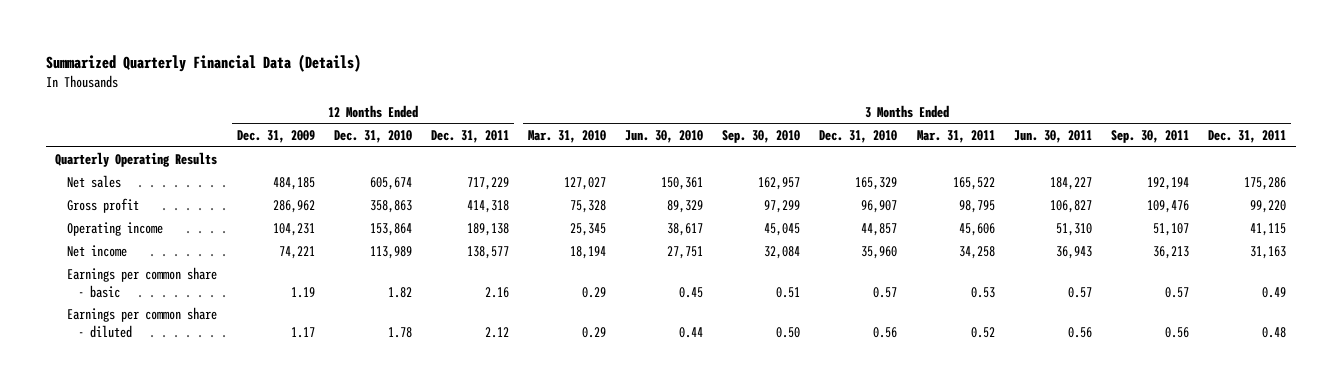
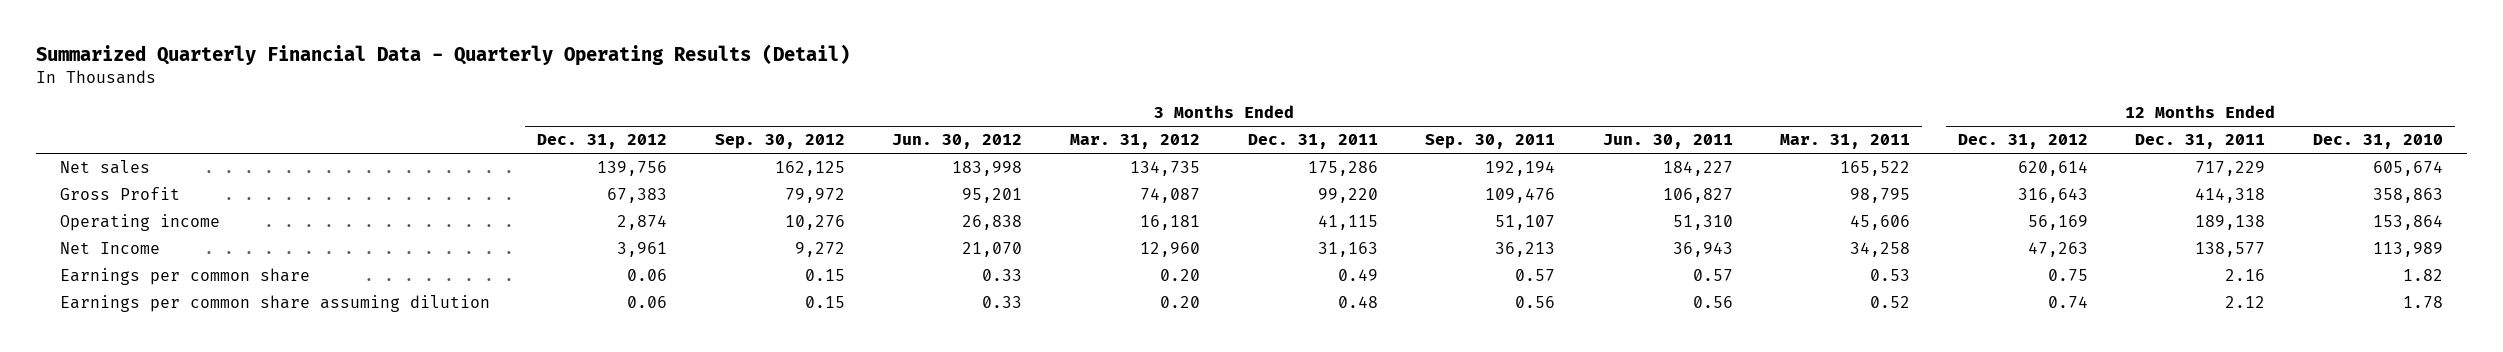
[45,53,361,72] Summarized Quarterly Financial Data (Details) -> [35,44,850,67] Summarized Quarterly Financial Data - Quarterly Operating Results (Detail)
[236,130,315,144] Dec. 31, 2009 -> none
[527,130,606,144] Mar. 31, 2010 -> none
[625,130,704,144] Jun. 30, 2010 -> none
[722,130,801,144] Sep. 30, 2010 -> none
[819,130,898,144] Dec. 31, 2010 -> none
none -> [537,134,668,150] Dec. 31, 2012
none -> [714,134,845,150] Sep. 30, 2012
none -> [892,134,1023,150] Jun. 30, 2012
none -> [1069,134,1200,150] Mar. 31, 2012
none -> [1957,134,2088,150] Dec. 31, 2012
[55,152,218,168] Quarterly Operating Results -> none
[66,198,139,214] Gross profit -> [59,187,180,201] Gross Profit
[66,245,127,258] Net income -> [59,242,160,255] Net Income
[66,267,217,298] Earnings per common share - basic -> [59,268,310,286] Earnings per common share
[66,307,217,338] Earnings per common share - diluted -> [59,295,490,313] Earnings per common share assuming dilution

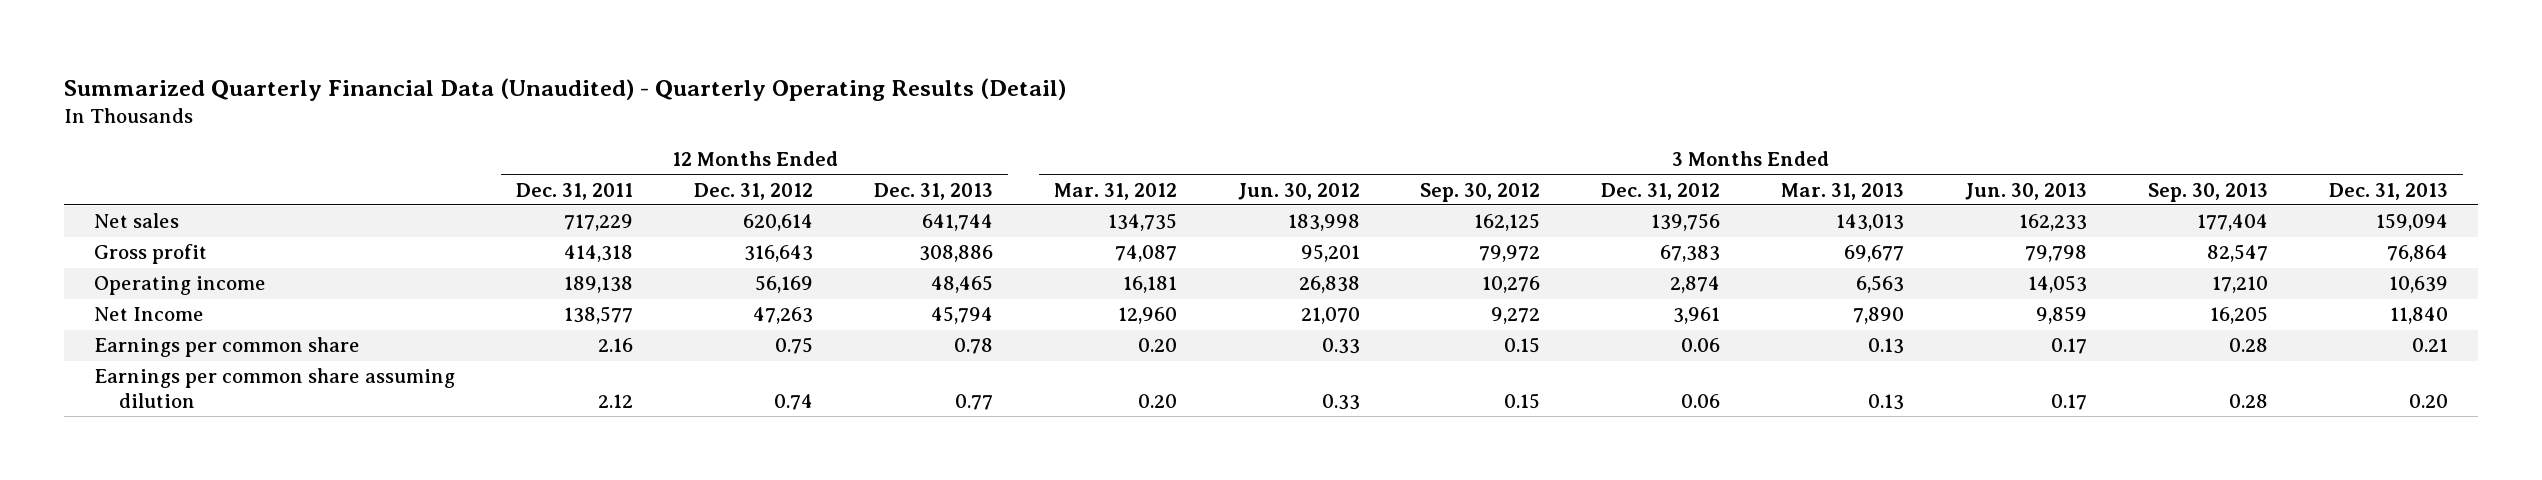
[35,44,850,67] Summarized Quarterly Financial Data - Quarterly Operating Results (Detail) -> [63,77,1066,101] Summarized Quarterly Financial Data (Unaudited) - Quarterly Operating Results (Detail)
[1247,134,1378,150] Dec. 31, 2011 -> none
[1425,134,1556,150] Sep. 30, 2011 -> none
[1602,134,1733,150] Jun. 30, 2011 -> none
[1780,134,1911,150] Mar. 31, 2011 -> none
[2312,134,2443,150] Dec. 31, 2010 -> none
none -> [873,182,993,200] Dec. 31, 2013
none -> [1781,182,1905,200] Mar. 31, 2013
none -> [1965,182,2088,200] Jun. 30, 2013
none -> [2147,182,2268,202] Sep. 30, 2013
none -> [2328,182,2448,200] Dec. 31, 2013
[59,187,180,201] Gross Profit -> [94,244,208,265] Gross profit

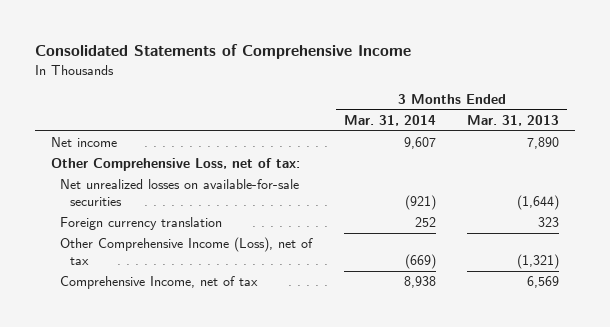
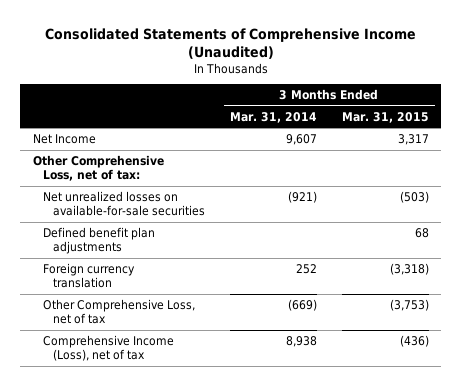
[34,44,411,60] Consolidated Statements of Comprehensive Income -> [44,27,416,59] Consolidated Statements of Comprehensive Income (Unaudited)
[467,114,560,126] Mar. 31, 2013 -> none
none -> [341,111,429,123] Mar. 31, 2015
[50,137,117,148] Net income -> [32,134,96,145] Net Income
none -> [42,227,155,255] Defined benefit plan adjustments
[60,237,314,266] Other Comprehensive Income (Loss), net of tax -> [42,299,195,325] Other Comprehensive Loss, net of tax
[60,276,259,290] Comprehensive Income, net of tax -> [42,335,174,362] Comprehensive Income (Loss), net of tax

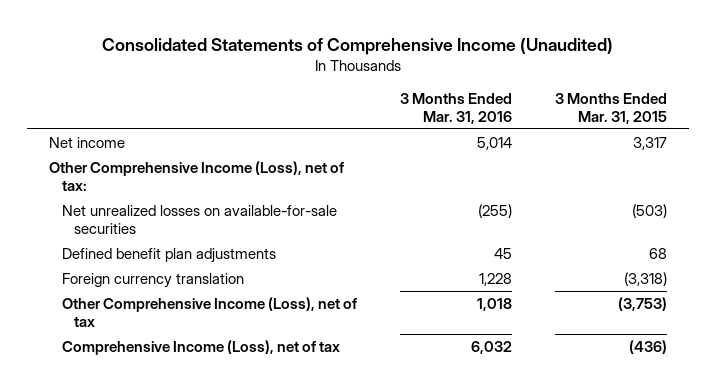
[229,111,317,123] Mar. 31, 2014 -> none
none -> [399,93,512,124] 3 Months Ended Mar. 31, 2016
[32,134,96,145] Net Income -> [49,137,126,149] Net income
[32,155,164,182] Other Comprehensive Loss, net of tax: -> [49,161,345,191] Other Comprehensive Income (Loss), net of tax:
[42,299,195,325] Other Comprehensive Loss, net of tax -> [61,297,357,327] Other Comprehensive Income (Loss), net of tax

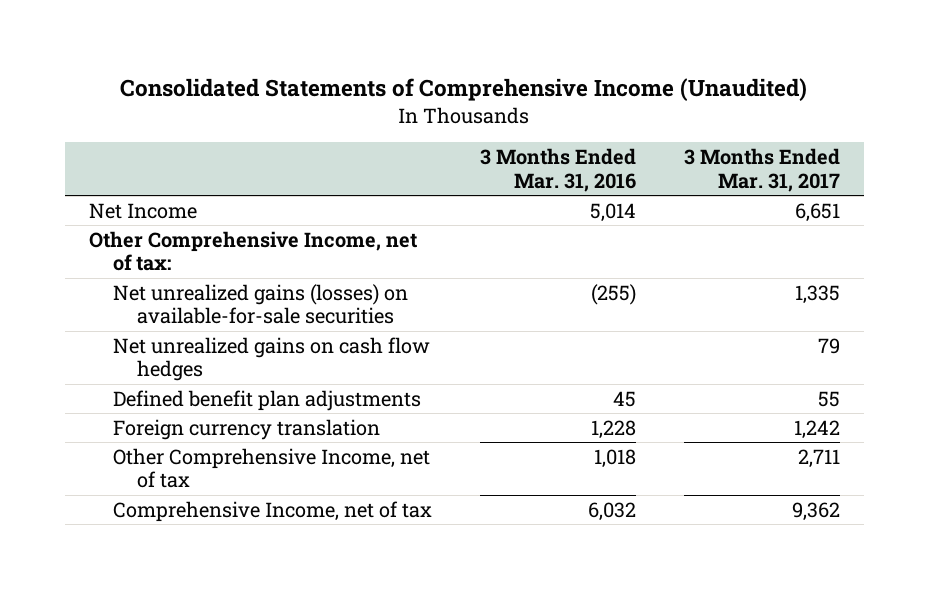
[555,93,668,124] 3 Months Ended Mar. 31, 2015 -> none
none -> [683,148,840,192] 3 Months Ended Mar. 31, 2017
[49,137,126,149] Net income -> [89,202,198,219] Net Income
[49,161,345,191] Other Comprehensive Income (Loss), net of tax: -> [89,230,418,272] Other Comprehensive Income, net of tax:
[61,205,337,234] Net unrealized losses on available-for-sale securities -> [112,283,408,325] Net unrealized gains (losses) on available-for-sale securities
none -> [112,336,430,382] Net unrealized gains on cash flow hedges
[61,297,357,327] Other Comprehensive Income (Loss), net of tax -> [112,447,430,489] Other Comprehensive Income, net of tax
[61,340,340,356] Comprehensive Income (Loss), net of tax -> [112,500,432,522] Comprehensive Income, net of tax

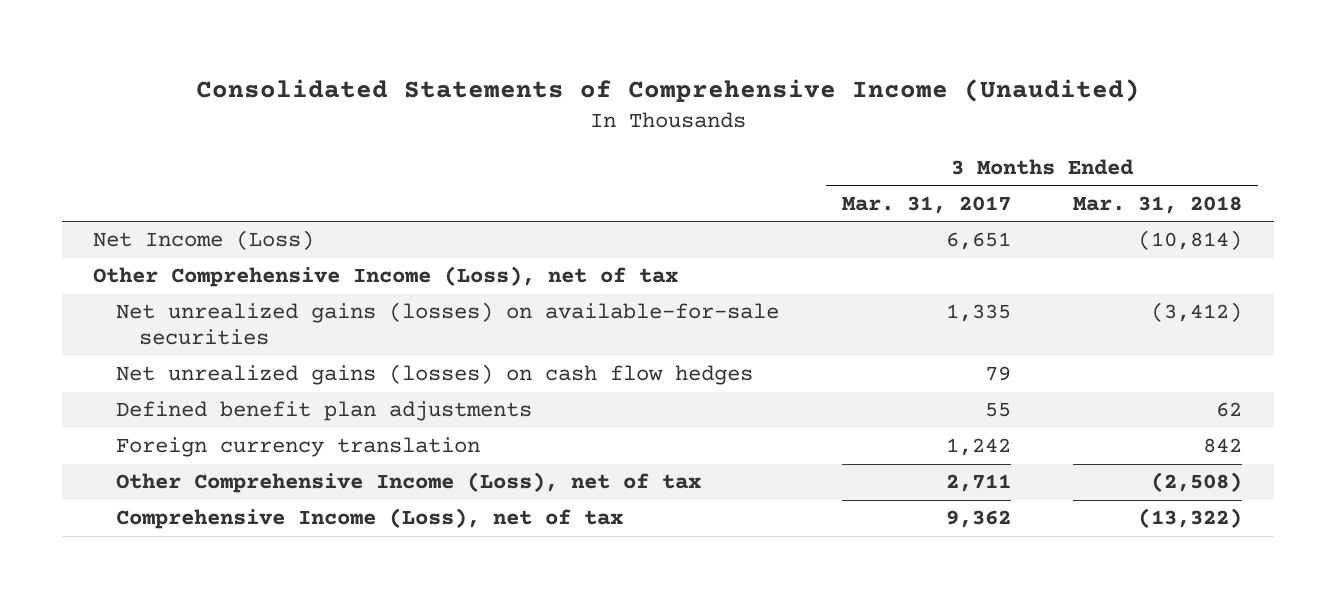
[479,148,636,192] 3 Months Ended Mar. 31, 2016 -> none
none -> [1073,195,1243,214] Mar. 31, 2018
[89,202,198,219] Net Income -> [93,230,315,251] Net Income (Loss)
[89,230,418,272] Other Comprehensive Income, net of tax: -> [93,266,679,288] Other Comprehensive Income (Loss), net of tax
[112,336,430,382] Net unrealized gains on cash flow hedges -> [116,364,754,386] Net unrealized gains (losses) on cash flow hedges
[112,447,430,489] Other Comprehensive Income, net of tax -> [116,472,702,494] Other Comprehensive Income (Loss), net of tax
[112,500,432,522] Comprehensive Income, net of tax -> [116,508,624,530] Comprehensive Income (Loss), net of tax

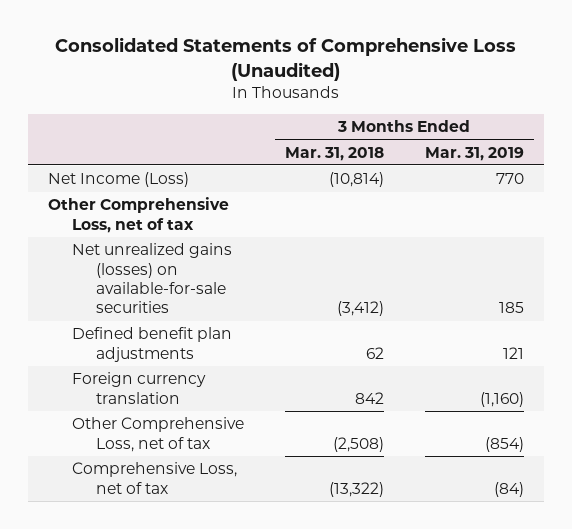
[195,78,1140,102] Consolidated Statements of Comprehensive Income (Unaudited) -> [55,37,517,81] Consolidated Statements of Comprehensive Loss (Unaudited)
[841,195,1011,214] Mar. 31, 2017 -> none
none -> [424,146,524,161] Mar. 31, 2019
[93,266,679,288] Other Comprehensive Income (Loss), net of tax -> [48,197,230,233] Other Comprehensive Loss, net of tax
[116,364,754,386] Net unrealized gains (losses) on cash flow hedges -> none
[116,472,702,494] Other Comprehensive Income (Loss), net of tax -> [72,417,245,452] Other Comprehensive Loss, net of tax
[116,508,624,530] Comprehensive Income (Loss), net of tax -> [72,462,238,494] Comprehensive Loss, net of tax

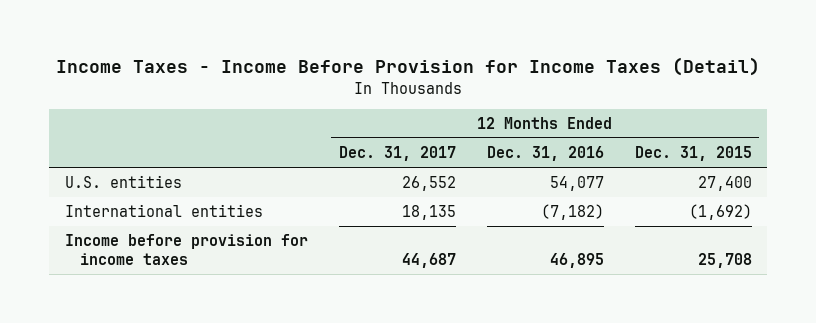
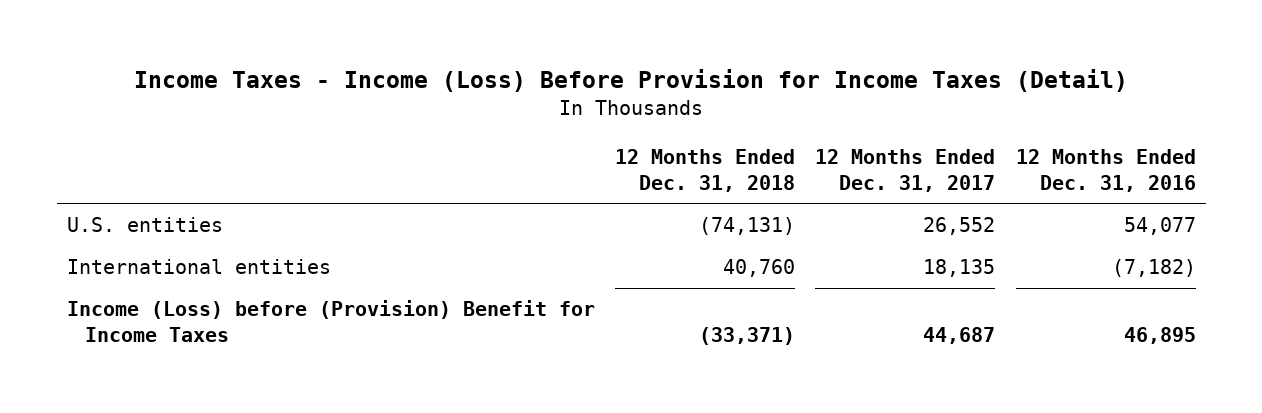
[56,57,761,77] Income Taxes - Income Before Provision for Income Taxes (Detail) -> [134,69,1129,93] Income Taxes - Income (Loss) Before Provision for Income Taxes (Detail)
[634,146,752,162] Dec. 31, 2015 -> none
none -> [615,148,796,192] 12 Months Ended Dec. 31, 2018
[64,234,308,265] Income before provision for income taxes -> [66,300,595,343] Income (Loss) before (Provision) Benefit for Income Taxes

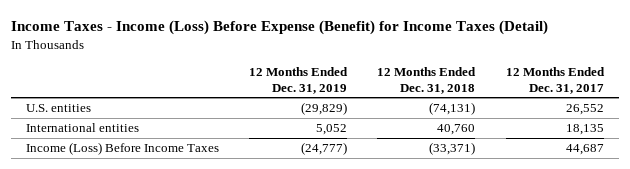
[134,69,1129,93] Income Taxes - Income (Loss) Before Provision for Income Taxes (Detail) -> [10,19,548,35] Income Taxes - Income (Loss) Before Expense (Benefit) for Income Taxes (Detail)
[1015,148,1196,192] 12 Months Ended Dec. 31, 2016 -> none
none -> [249,66,349,94] 12 Months Ended Dec. 31, 2019
[66,300,595,343] Income (Loss) before (Provision) Benefit for Income Taxes -> [25,142,219,156] Income (Loss) Before Income Taxes

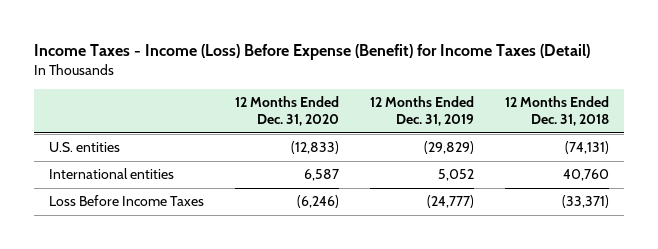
[505,66,605,94] 12 Months Ended Dec. 31, 2017 -> none
none -> [235,96,340,126] 12 Months Ended Dec. 31, 2020
[25,142,219,156] Income (Loss) Before Income Taxes -> [49,195,205,207] Loss Before Income Taxes

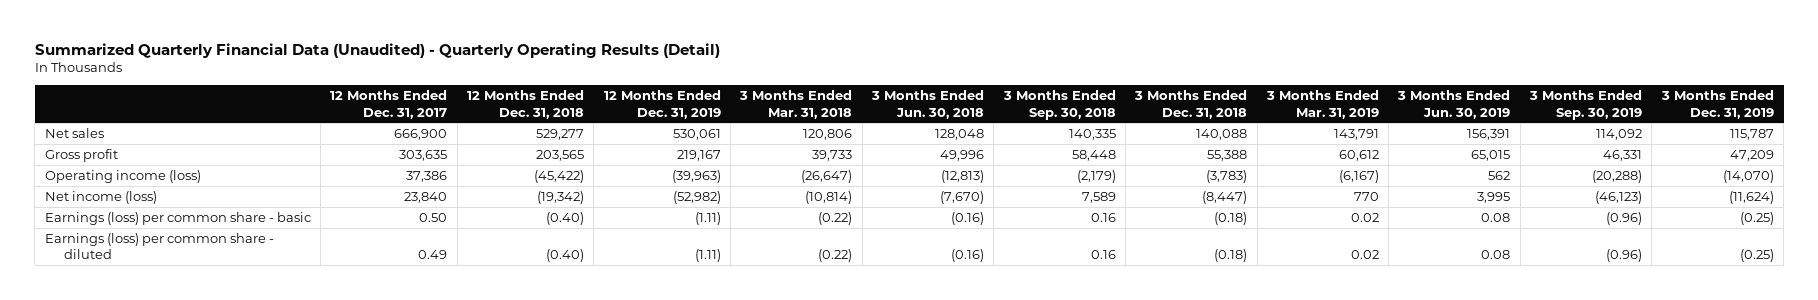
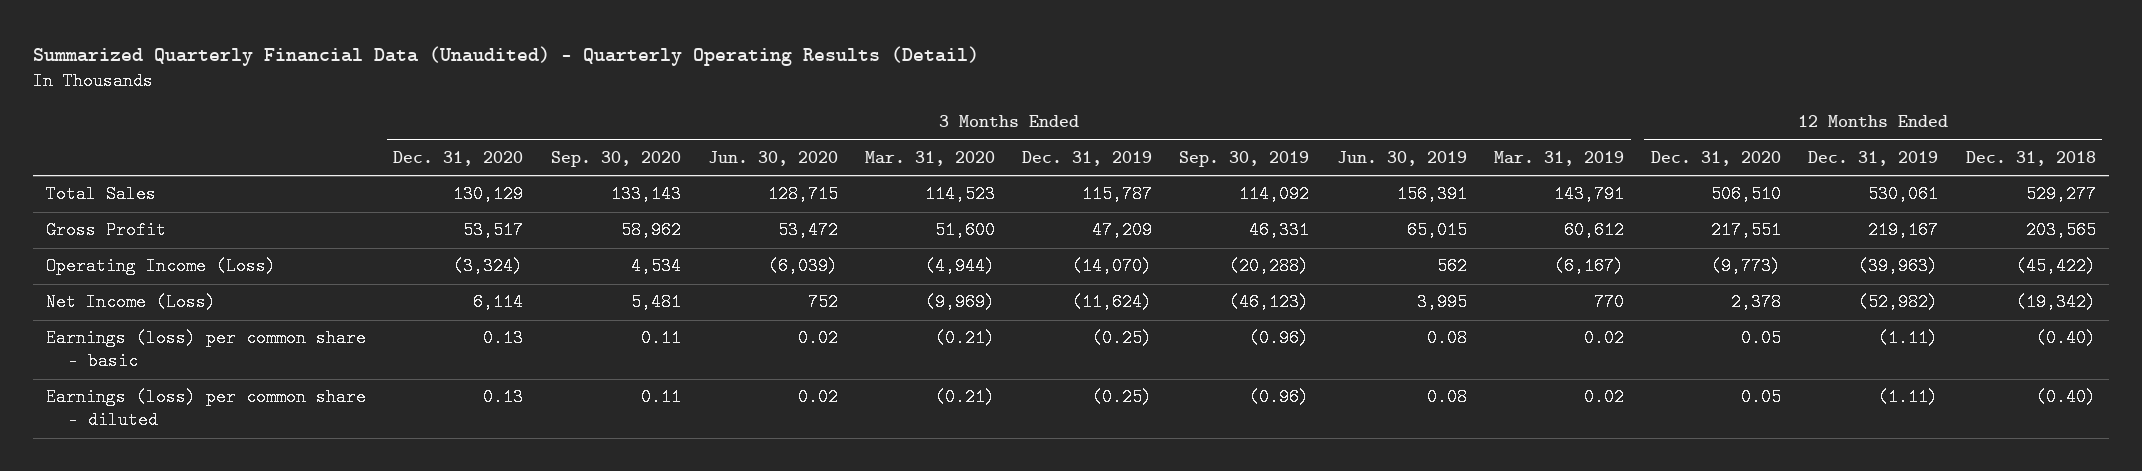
[330,90,448,119] 12 Months Ended Dec. 31, 2017 -> none
[739,90,853,119] 3 Months Ended Mar. 31, 2018 -> none
[870,90,984,119] 3 Months Ended Jun. 30, 2018 -> none
[1002,90,1116,120] 3 Months Ended Sep. 30, 2018 -> none
[1134,90,1248,119] 3 Months Ended Dec. 31, 2018 -> none
none -> [393,150,524,166] Dec. 31, 2020
none -> [550,150,681,167] Sep. 30, 2020
none -> [707,150,838,166] Jun. 30, 2020
none -> [865,150,996,166] Mar. 31, 2020
none -> [1651,150,1782,166] Dec. 31, 2020
[44,127,104,138] Net sales -> [46,185,157,204] Total Sales
[44,148,118,162] Gross profit -> [46,221,167,240] Gross Profit
[44,169,201,183] Operating income (loss) -> [46,257,277,276] Operating Income (Loss)
[44,190,157,204] Net income (loss) -> [46,293,217,312] Net Income (Loss)

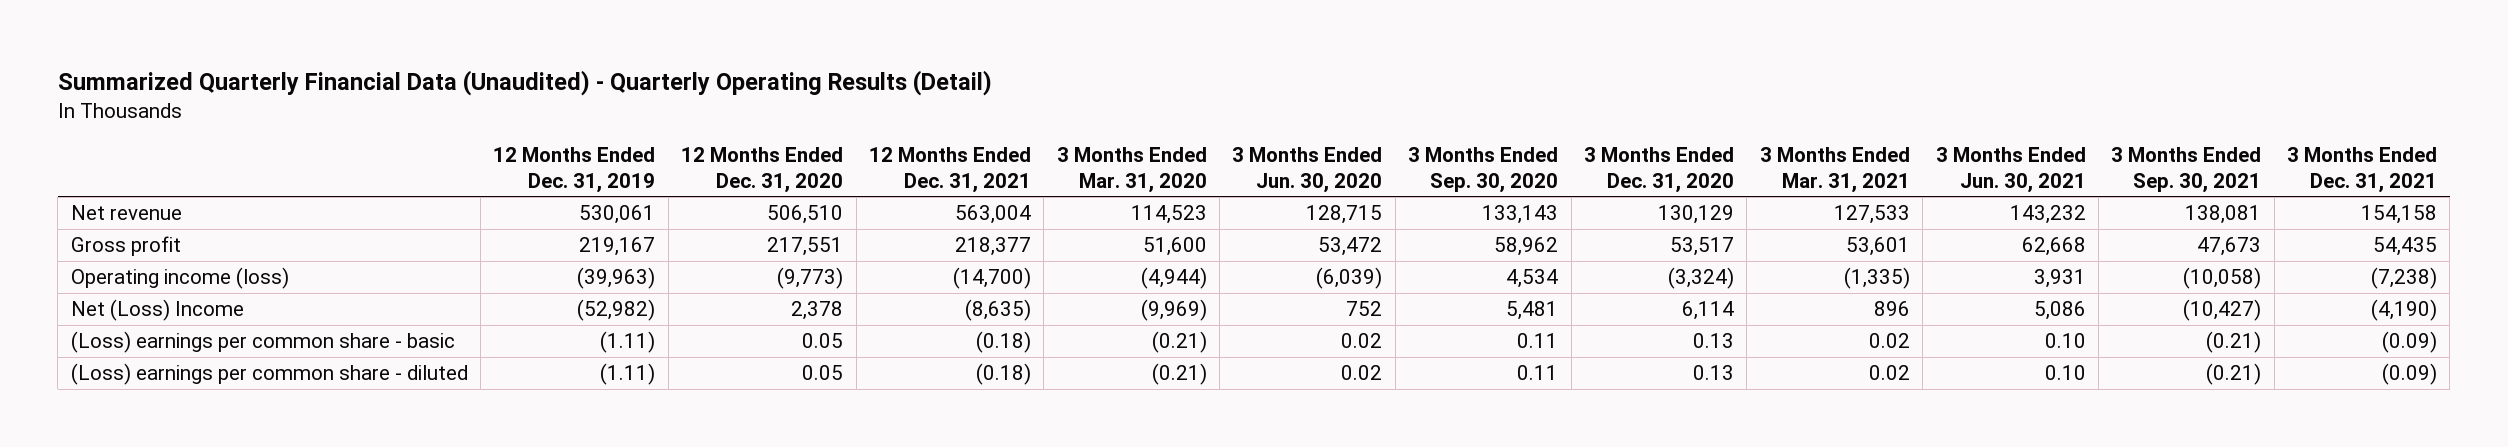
[1022,150,1153,166] Dec. 31, 2019 -> none
[1179,150,1310,167] Sep. 30, 2019 -> none
[1336,150,1467,166] Jun. 30, 2019 -> none
[1493,150,1624,166] Mar. 31, 2019 -> none
[1965,150,2096,166] Dec. 31, 2018 -> none
none -> [868,146,1031,193] 12 Months Ended Dec. 31, 2021
none -> [1759,146,1910,193] 3 Months Ended Mar. 31, 2021
none -> [1935,146,2086,193] 3 Months Ended Jun. 30, 2021
none -> [2111,146,2262,193] 3 Months Ended Sep. 30, 2021
none -> [2287,146,2438,193] 3 Months Ended Dec. 31, 2021
[46,185,157,204] Total Sales -> [70,205,182,221] Net revenue
[46,221,167,240] Gross Profit -> [70,236,181,257] Gross profit
[46,257,277,276] Operating Income (Loss) -> [70,267,289,290] Operating income (loss)
[46,293,217,312] Net Income (Loss) -> [70,299,244,322] Net (Loss) Income
[46,329,367,371] Earnings (loss) per common share - basic -> [70,331,455,354] (Loss) earnings per common share - basic
[46,388,367,430] Earnings (loss) per common share - diluted -> [70,363,468,386] (Loss) earnings per common share - diluted

